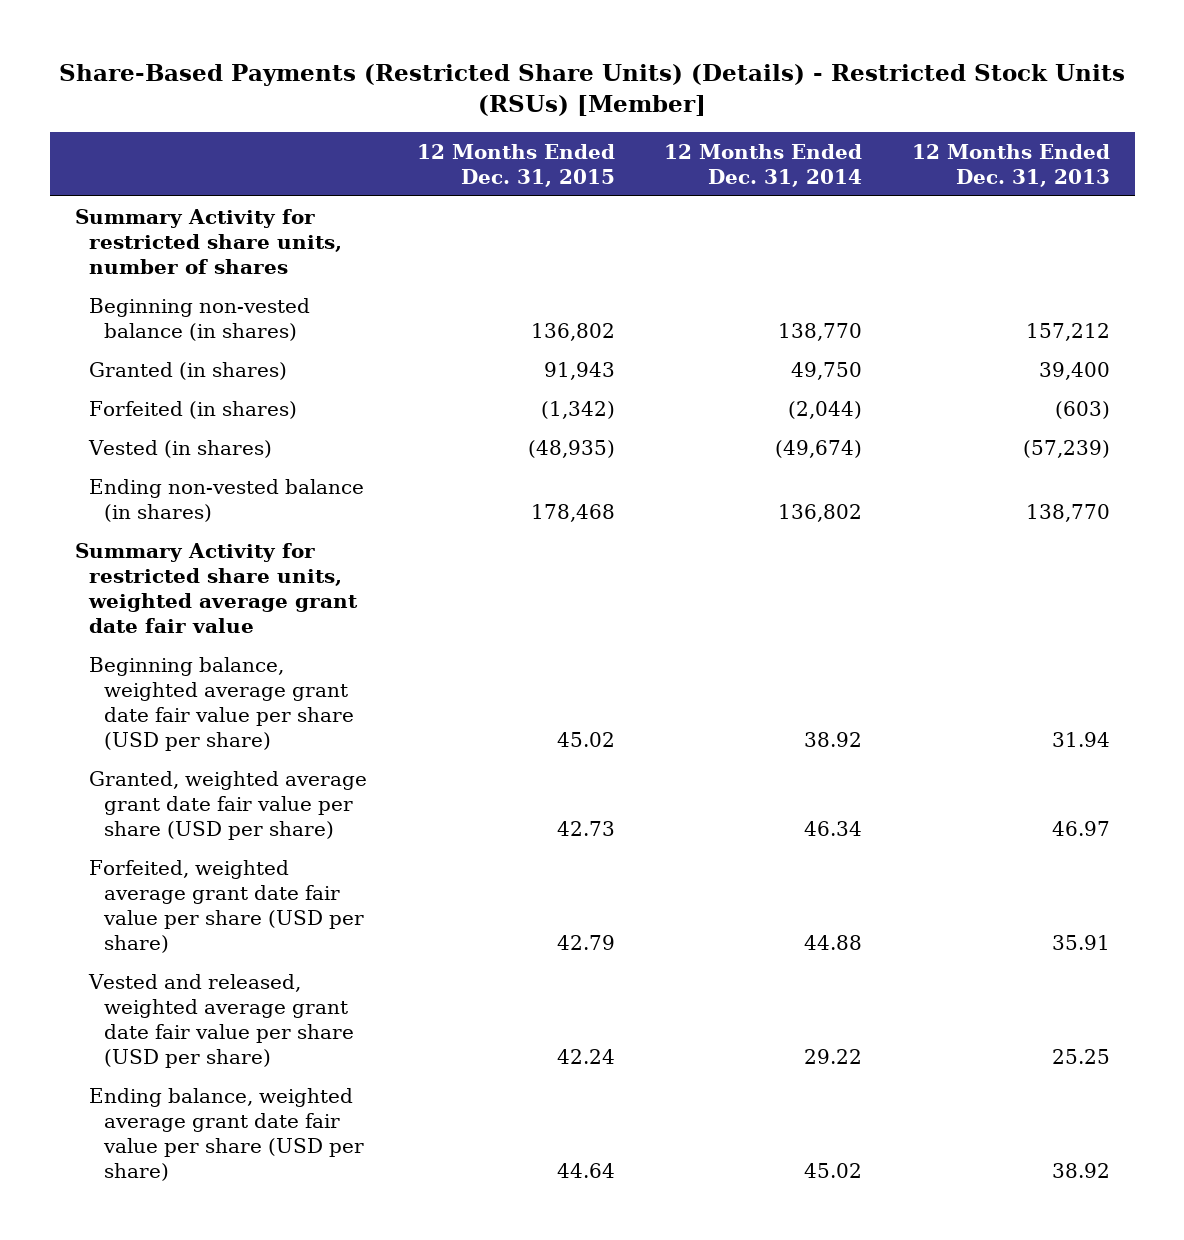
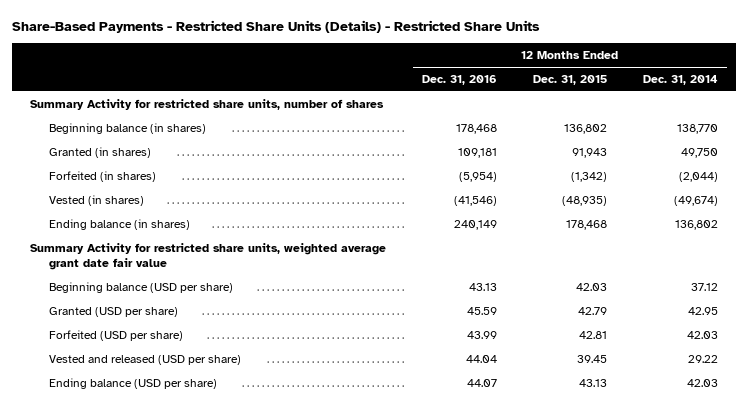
[59,63,1126,116] Share-Based Payments (Restricted Share Units) (Details) - Restricted Stock Units (RSUs) [Member] -> [12,20,541,34] Share-Based Payments - Restricted Share Units (Details) - Restricted Share Units
[911,143,1110,187] 12 Months Ended Dec. 31, 2013 -> none
none -> [422,75,498,86] Dec. 31, 2016
[89,297,311,341] Beginning non-vested balance (in shares) -> [49,122,207,134] Beginning balance (in shares)
[89,478,365,522] Ending non-vested balance (in shares) -> [49,218,191,230] Ending balance (in shares)
[89,656,354,752] Beginning balance, weighted average grant date fair value per share (USD per share) -> [49,281,234,293] Beginning balance (USD per share)
[556,732,615,748] 45.02 -> [575,282,607,291] 42.03
[804,732,863,748] 38.92 -> [690,282,718,291] 37.12
[89,770,368,841] Granted, weighted average grant date fair value per share (USD per share) -> [49,306,179,317] Granted (USD per share)
[556,821,615,837] 42.73 -> [577,306,607,315] 42.79
[804,821,863,837] 46.34 -> [687,306,718,315] 42.95
[89,859,364,954] Forfeited, weighted average grant date fair value per share (USD per share) -> [49,329,184,341] Forfeited (USD per share)
[556,935,615,951] 42.79 -> [578,330,607,339] 42.81
[804,935,863,951] 44.88 -> [686,330,718,339] 42.03
[88,973,354,1069] Vested and released, weighted average grant date fair value per share (USD per share) -> [49,354,242,365] Vested and released (USD per share)
[556,1049,615,1065] 42.24 -> [576,354,607,363] 39.45
[89,1087,364,1182] Ending balance, weighted average grant date fair value per share (USD per share) -> [49,377,218,389] Ending balance (USD per share)
[556,1163,615,1179] 44.64 -> [578,378,607,387] 43.13
[804,1163,863,1179] 45.02 -> [686,378,718,387] 42.03

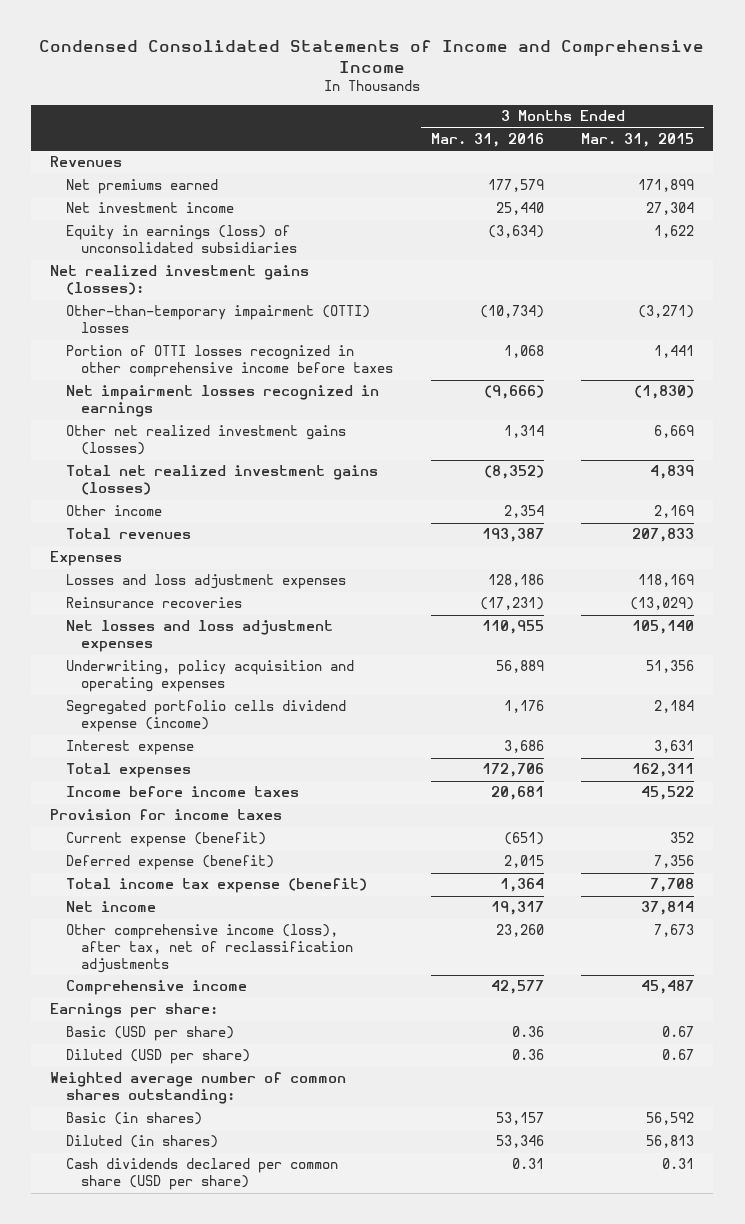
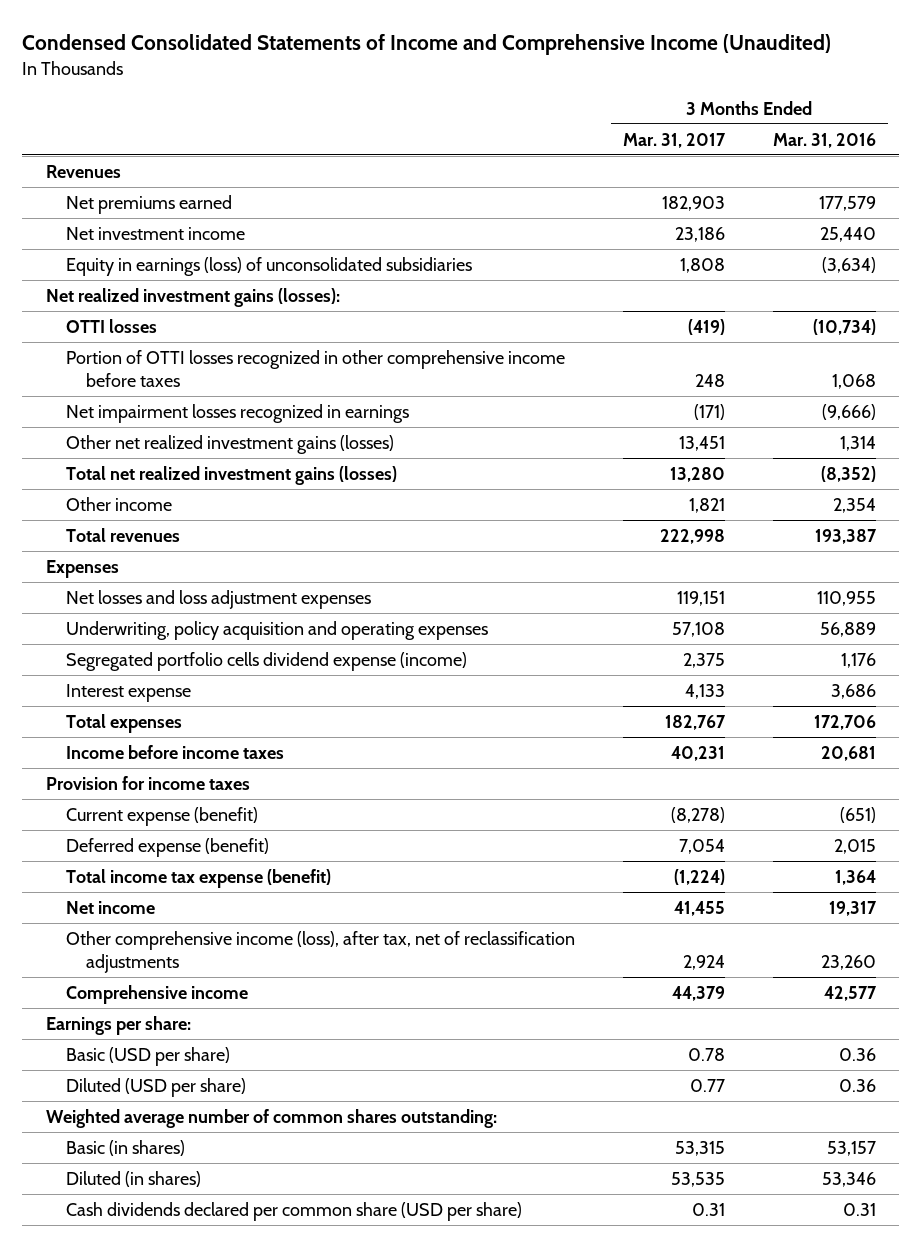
[39,40,705,74] Condensed Consolidated Statements of Income and Comprehensive Income -> [22,34,832,56] Condensed Consolidated Statements of Income and Comprehensive Income (Unaudited)
[581,132,695,147] Mar. 31, 2015 -> none
none -> [622,132,726,148] Mar. 31, 2017
[65,305,370,334] Other-than-temporary impairment (OTTI) losses -> [66,318,158,333] OTTI losses
[65,574,346,590] Losses and loss adjustment expenses -> none
[65,597,242,609] Reinsurance recoveries -> none

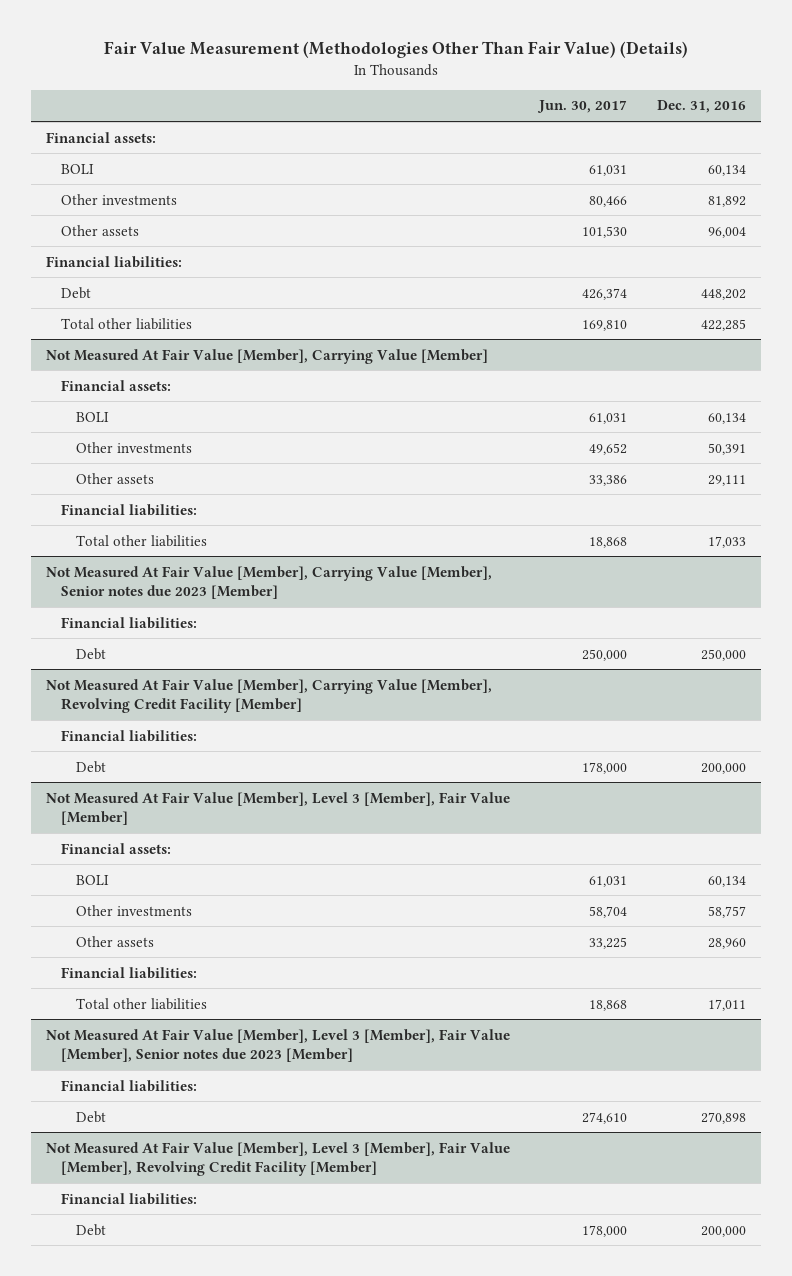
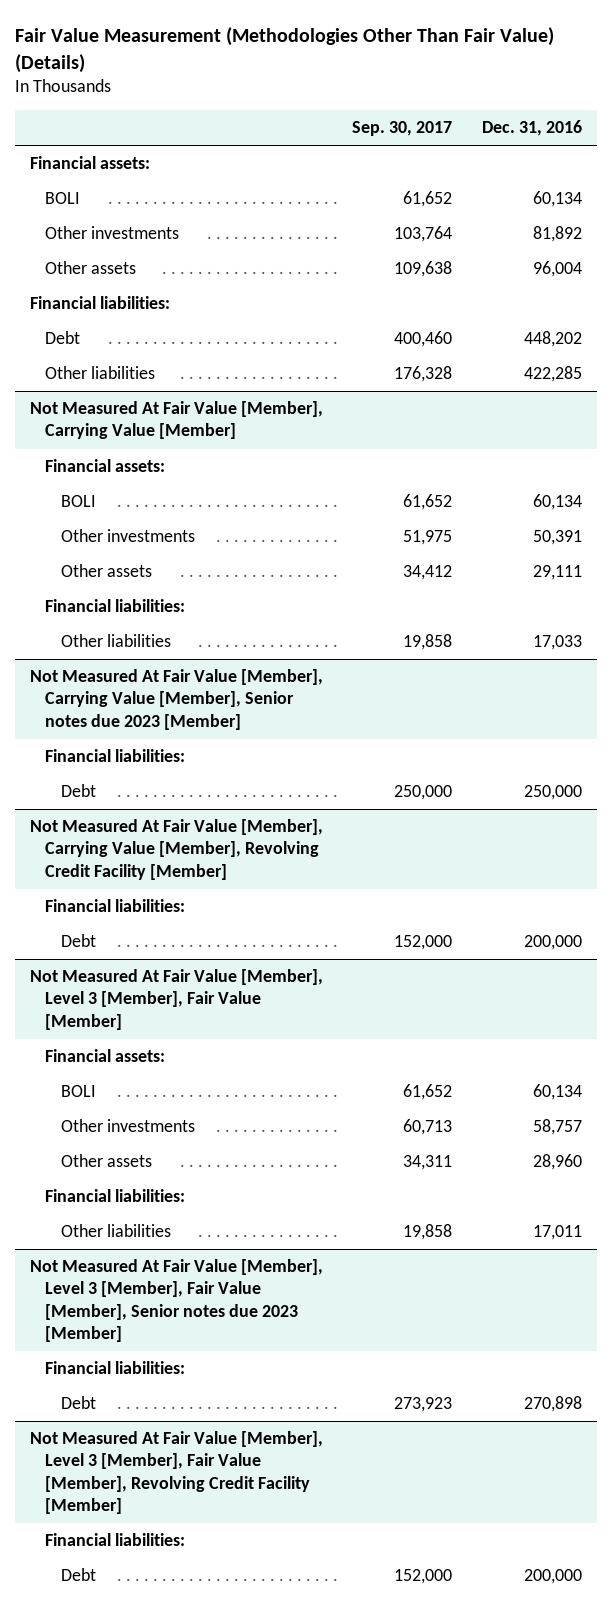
[537,100,628,114] Jun. 30, 2017 -> none
none -> [352,121,453,137] Sep. 30, 2017
[60,317,192,330] Total other liabilities -> [45,366,156,380] Other liabilities
[75,534,207,547] Total other liabilities -> [60,634,171,648] Other liabilities
[75,997,207,1010] Total other liabilities -> [60,1224,171,1238] Other liabilities

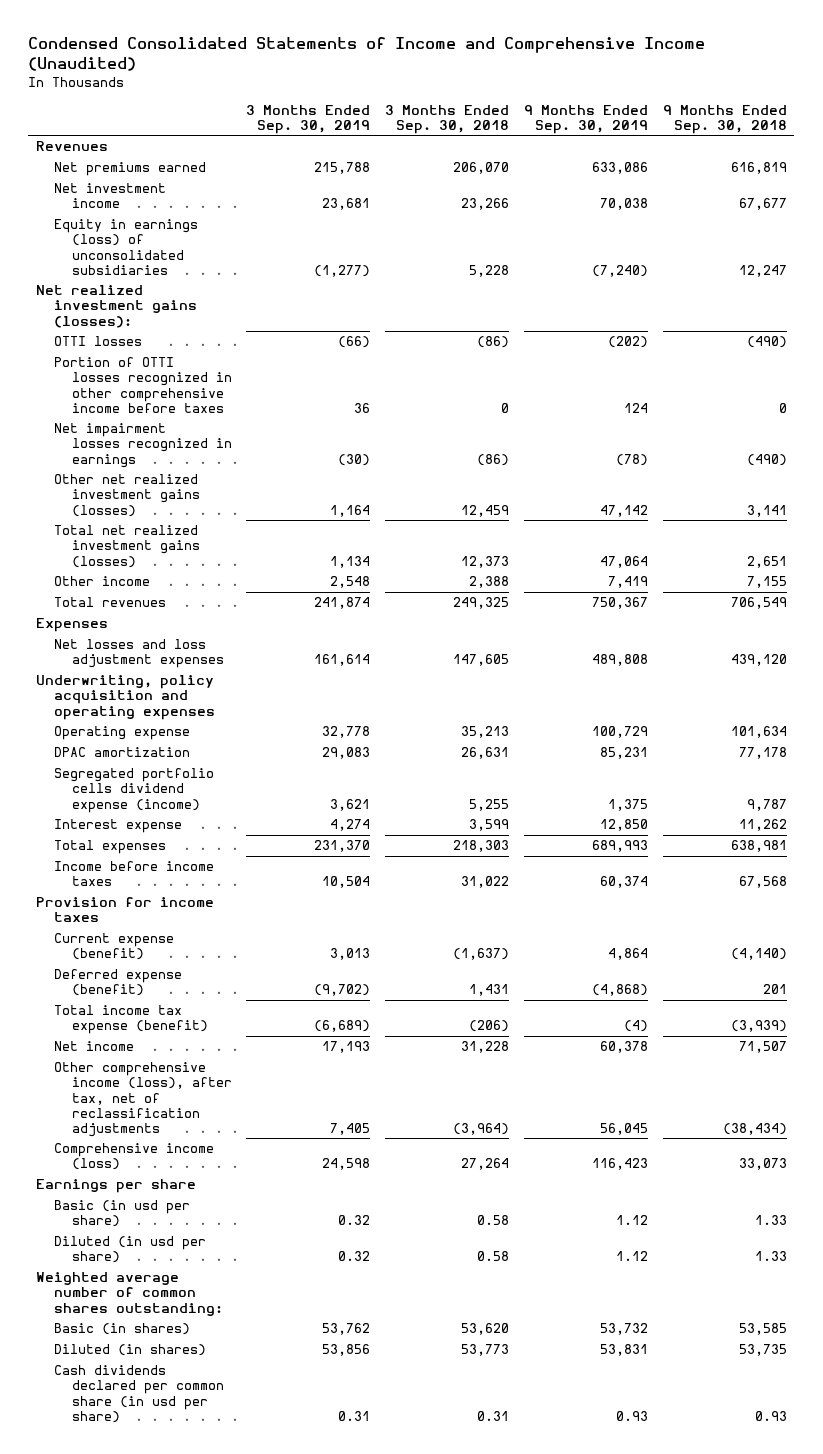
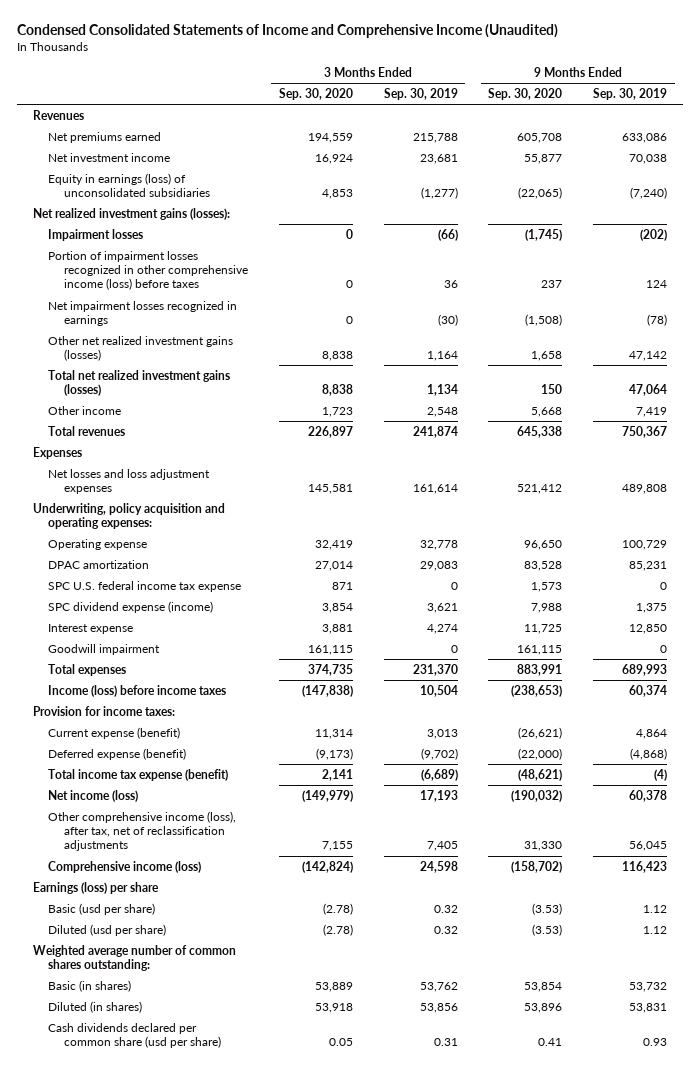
[385,104,510,135] 3 Months Ended Sep. 30, 2018 -> none
[662,104,787,135] 9 Months Ended Sep. 30, 2018 -> none
none -> [278,87,353,100] Sep. 30, 2020
none -> [488,87,563,100] Sep. 30, 2020
[53,336,142,347] OTTI losses -> [48,228,144,241] Impairment losses
[53,357,232,413] Portion of OTTI losses recognized in other comprehensive income before taxes -> [48,250,248,291] Portion of impairment losses recognized in other comprehensive income (loss) before taxes
[35,675,215,720] Underwriting, policy acquisition and operating expenses -> [32,502,225,529] Underwriting, policy acquisition and operating expenses:
none -> [48,580,242,592] SPC U.S. federal income tax expense
[53,768,214,813] Segregated portfolio cells dividend expense (income) -> [48,600,214,613] SPC dividend expense (income)
none -> [48,643,161,655] Goodwill impairment
[53,861,214,887] Income before income taxes -> [48,684,227,697] Income (loss) before income taxes
[35,897,214,923] Provision for income taxes -> [32,705,175,716] Provision for income taxes:
[53,1041,134,1052] Net income -> [48,789,139,802] Net income (loss)
[35,1179,196,1194] Earnings per share -> [32,881,159,894] Earnings (loss) per share
[53,1200,190,1228] Basic (in usd per share) -> [48,902,156,915] Basic (usd per share)
[53,1236,206,1264] Diluted (in usd per share) -> [48,923,167,936] Diluted (usd per share)
[53,1365,224,1423] Cash dividends declared per common share (in usd per share) -> [48,1022,221,1048] Cash dividends declared per common share (usd per share)

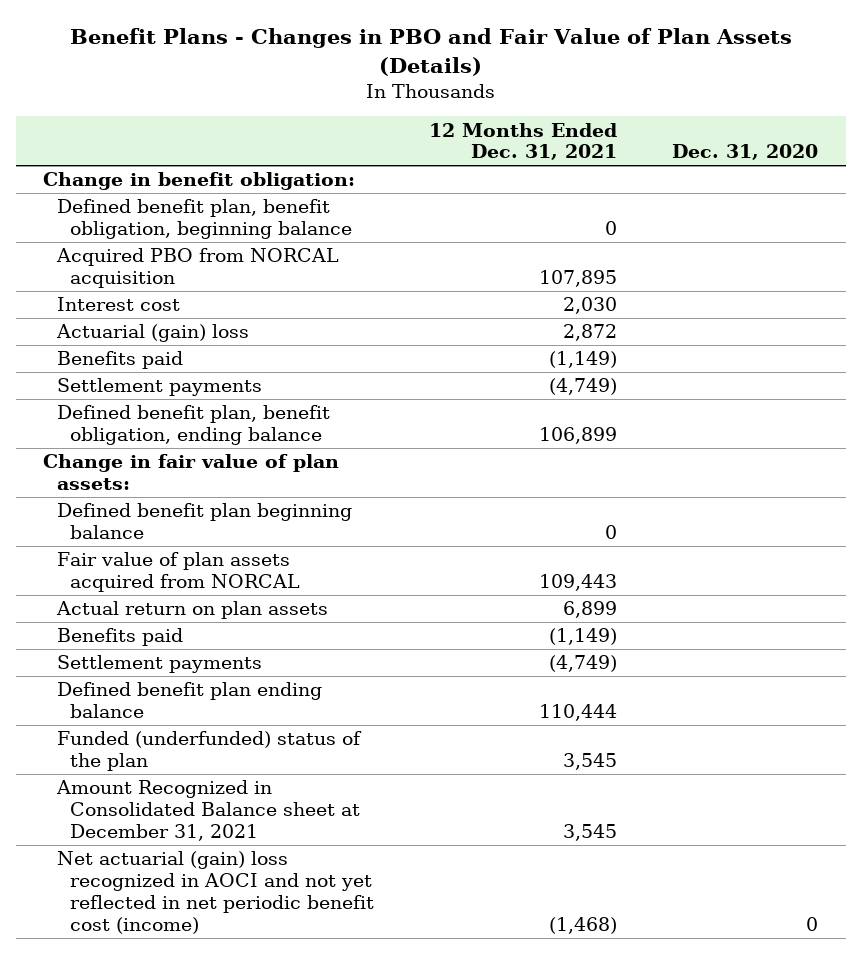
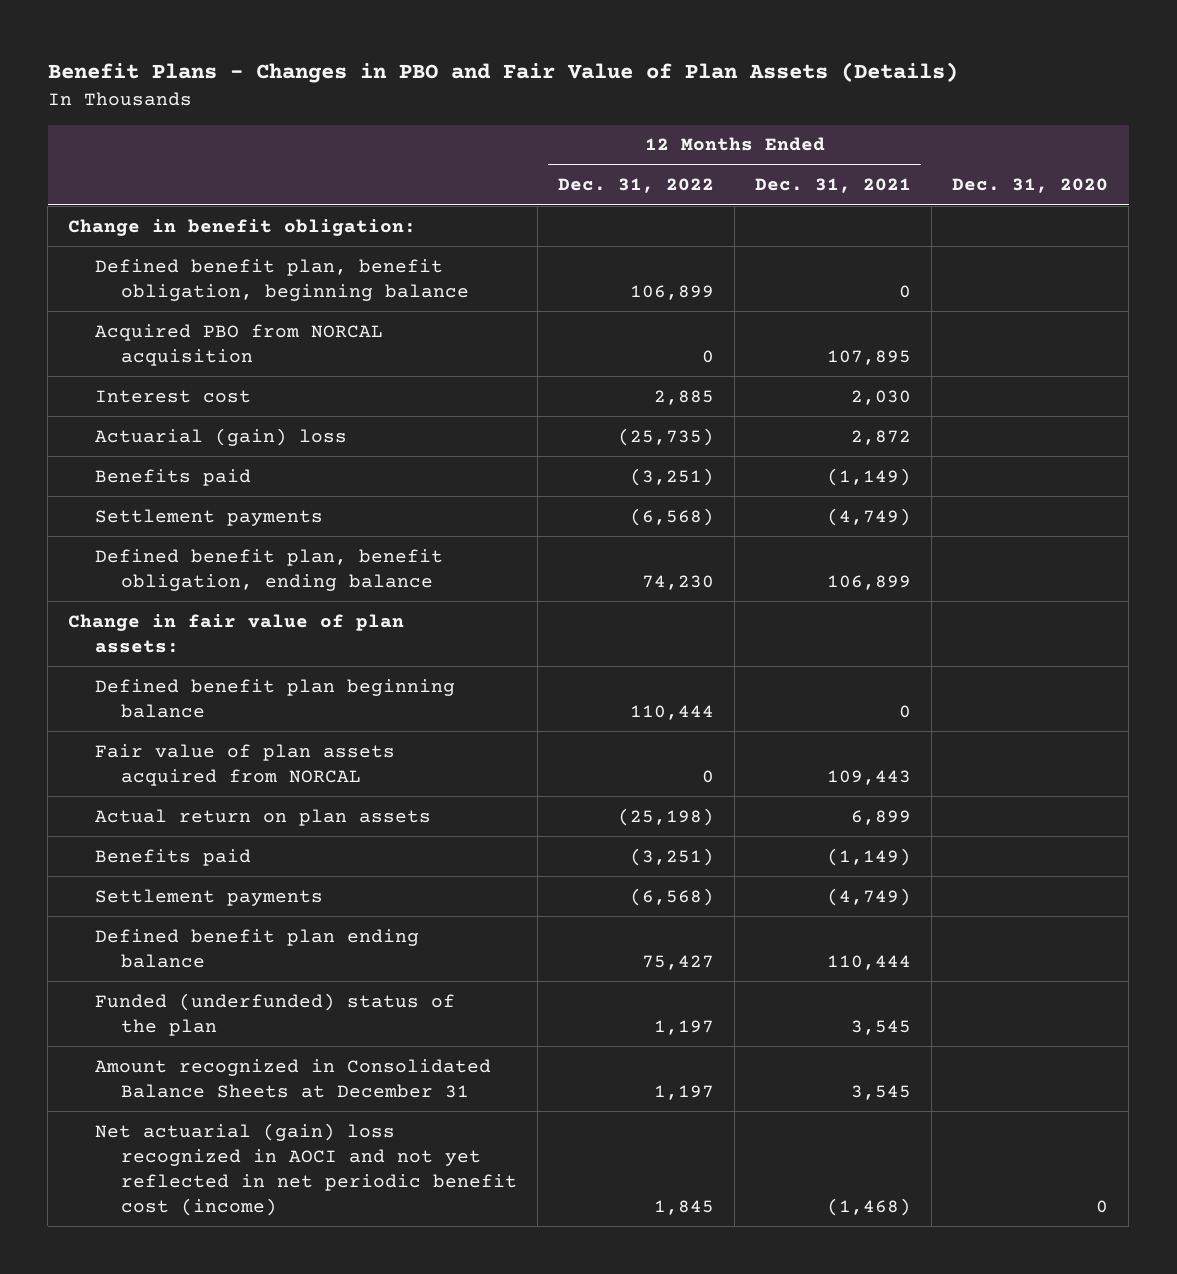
none -> [558,178,715,194] Dec. 31, 2022
[55,780,361,842] Amount Recognized in Consolidated Balance sheet at December 31, 2021 -> [94,1058,491,1098] Amount recognized in Consolidated Balance Sheets at December 31

